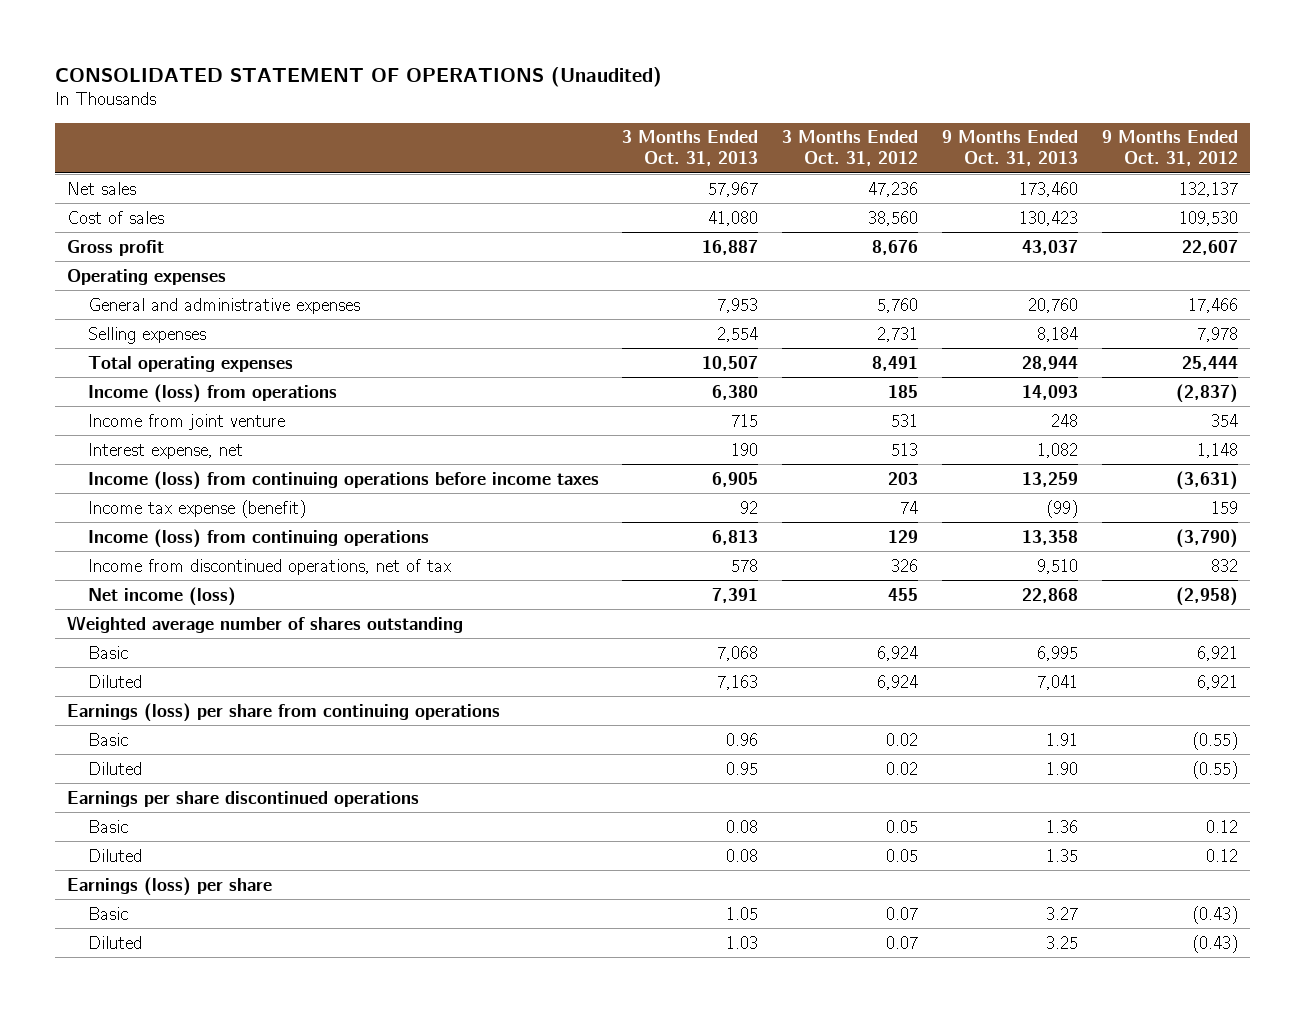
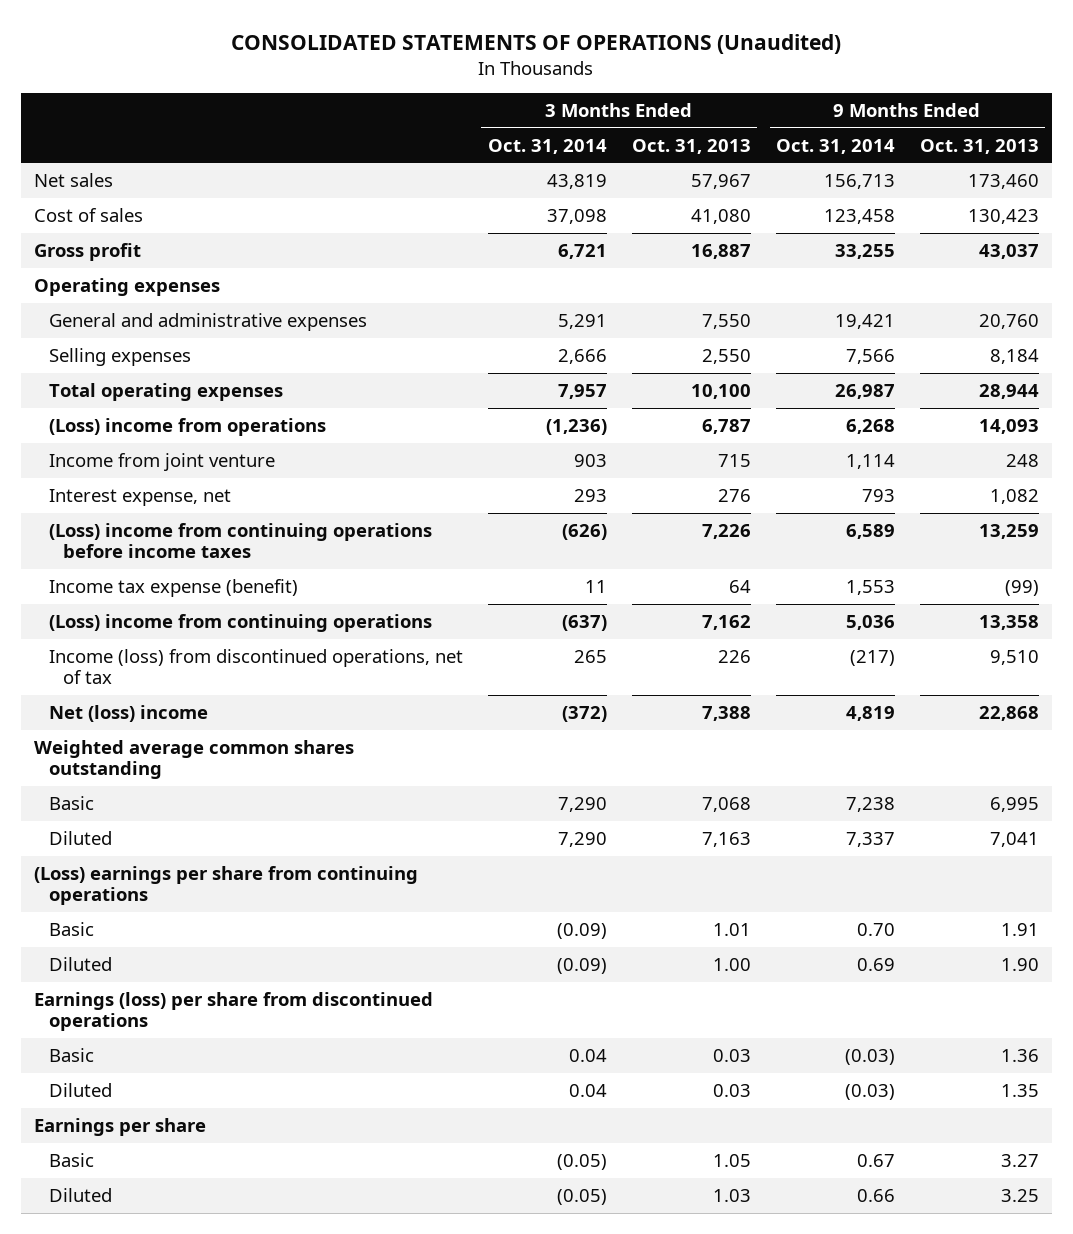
[54,66,662,87] CONSOLIDATED STATEMENT OF OPERATIONS (Unaudited) -> [231,33,842,54] CONSOLIDATED STATEMENTS OF OPERATIONS (Unaudited)
[782,130,919,167] 3 Months Ended Oct. 31, 2012 -> none
[1102,130,1239,167] 9 Months Ended Oct. 31, 2012 -> none
none -> [487,138,607,154] Oct. 31, 2014
none -> [775,138,895,154] Oct. 31, 2014
[717,297,759,313] 7,953 -> [701,313,751,329] 7,550
[717,326,759,342] 2,554 -> [701,348,751,364] 2,550
[702,355,759,371] 10,507 -> [690,383,751,399] 10,100
[87,383,337,403] Income (loss) from operations -> [48,417,326,436] (Loss) income from operations
[712,384,759,400] 6,380 -> [701,418,751,434] 6,787
[731,442,759,456] 190 -> [717,488,751,502] 276
[87,470,599,490] Income (loss) from continuing operations before income taxes -> [48,522,432,559] (Loss) income from continuing operations before income taxes
[712,471,759,487] 6,905 -> [701,523,751,539] 7,226
[740,500,759,514] 92 -> [728,579,751,593] 64
[87,528,429,548] Income (loss) from continuing operations -> [48,613,432,632] (Loss) income from continuing operations
[712,529,759,545] 6,813 -> [701,614,751,630] 7,162
[87,558,451,575] Income from discontinued operations, net of tax -> [48,648,463,685] Income (loss) from discontinued operations, net of tax
[731,558,759,572] 578 -> [717,649,751,663] 226
[87,586,236,606] Net income (loss) -> [48,704,208,722] Net (loss) income
[712,587,759,603] 7,391 -> [701,705,751,721] 7,388
[66,614,463,633] Weighted average number of shares outstanding -> [33,739,354,780] Weighted average common shares outstanding
[66,702,500,722] Earnings (loss) per share from continuing operations -> [33,865,418,906] (Loss) earnings per share from continuing operations
[726,732,759,746] 0.96 -> [712,922,751,936] 1.01
[726,761,759,775] 0.95 -> [712,957,751,971] 1.00
[66,790,419,807] Earnings per share discontinued operations -> [33,991,433,1032] Earnings (loss) per share from discontinued operations
[726,819,759,833] 0.08 -> [712,1048,751,1062] 0.03
[726,848,759,862] 0.08 -> [712,1083,751,1097] 0.03
[66,876,272,896] Earnings (loss) per share -> [33,1117,206,1136] Earnings per share

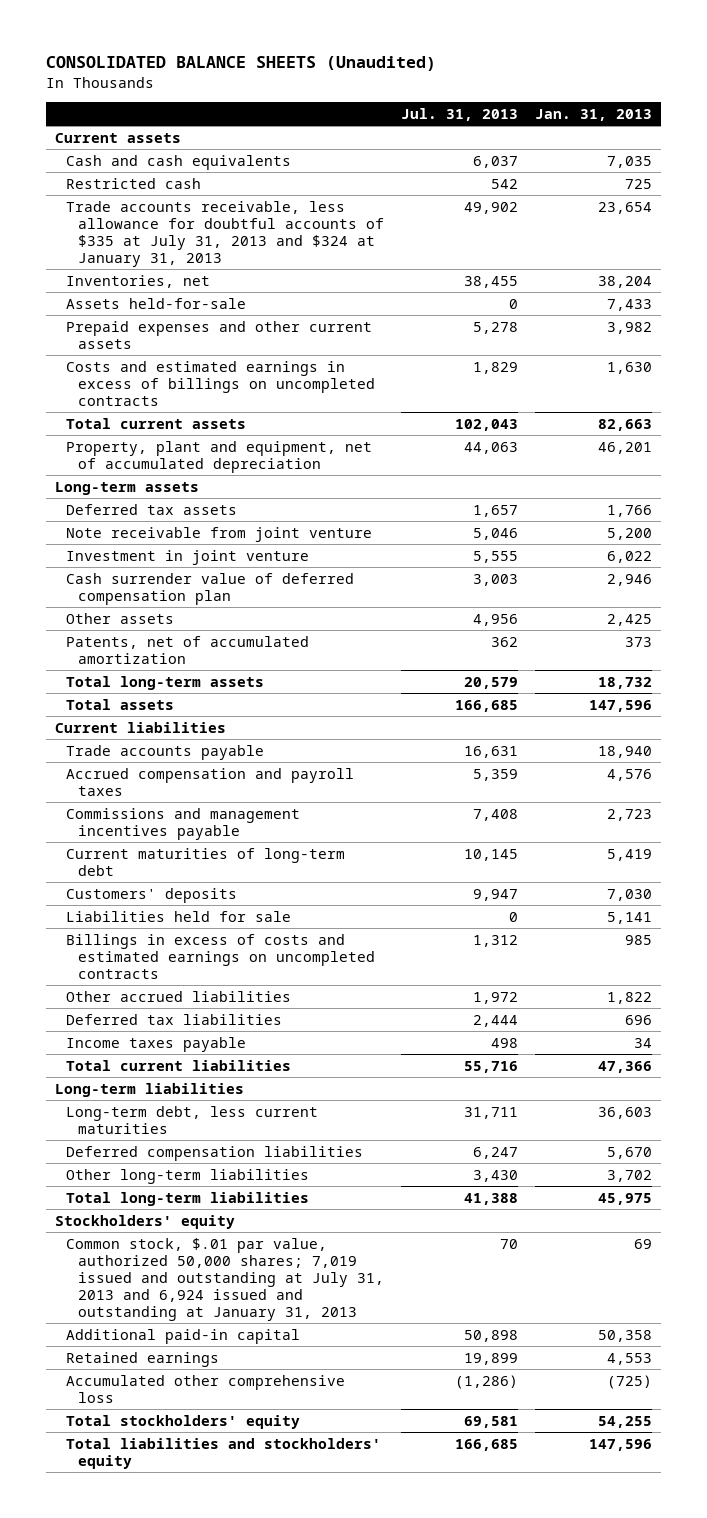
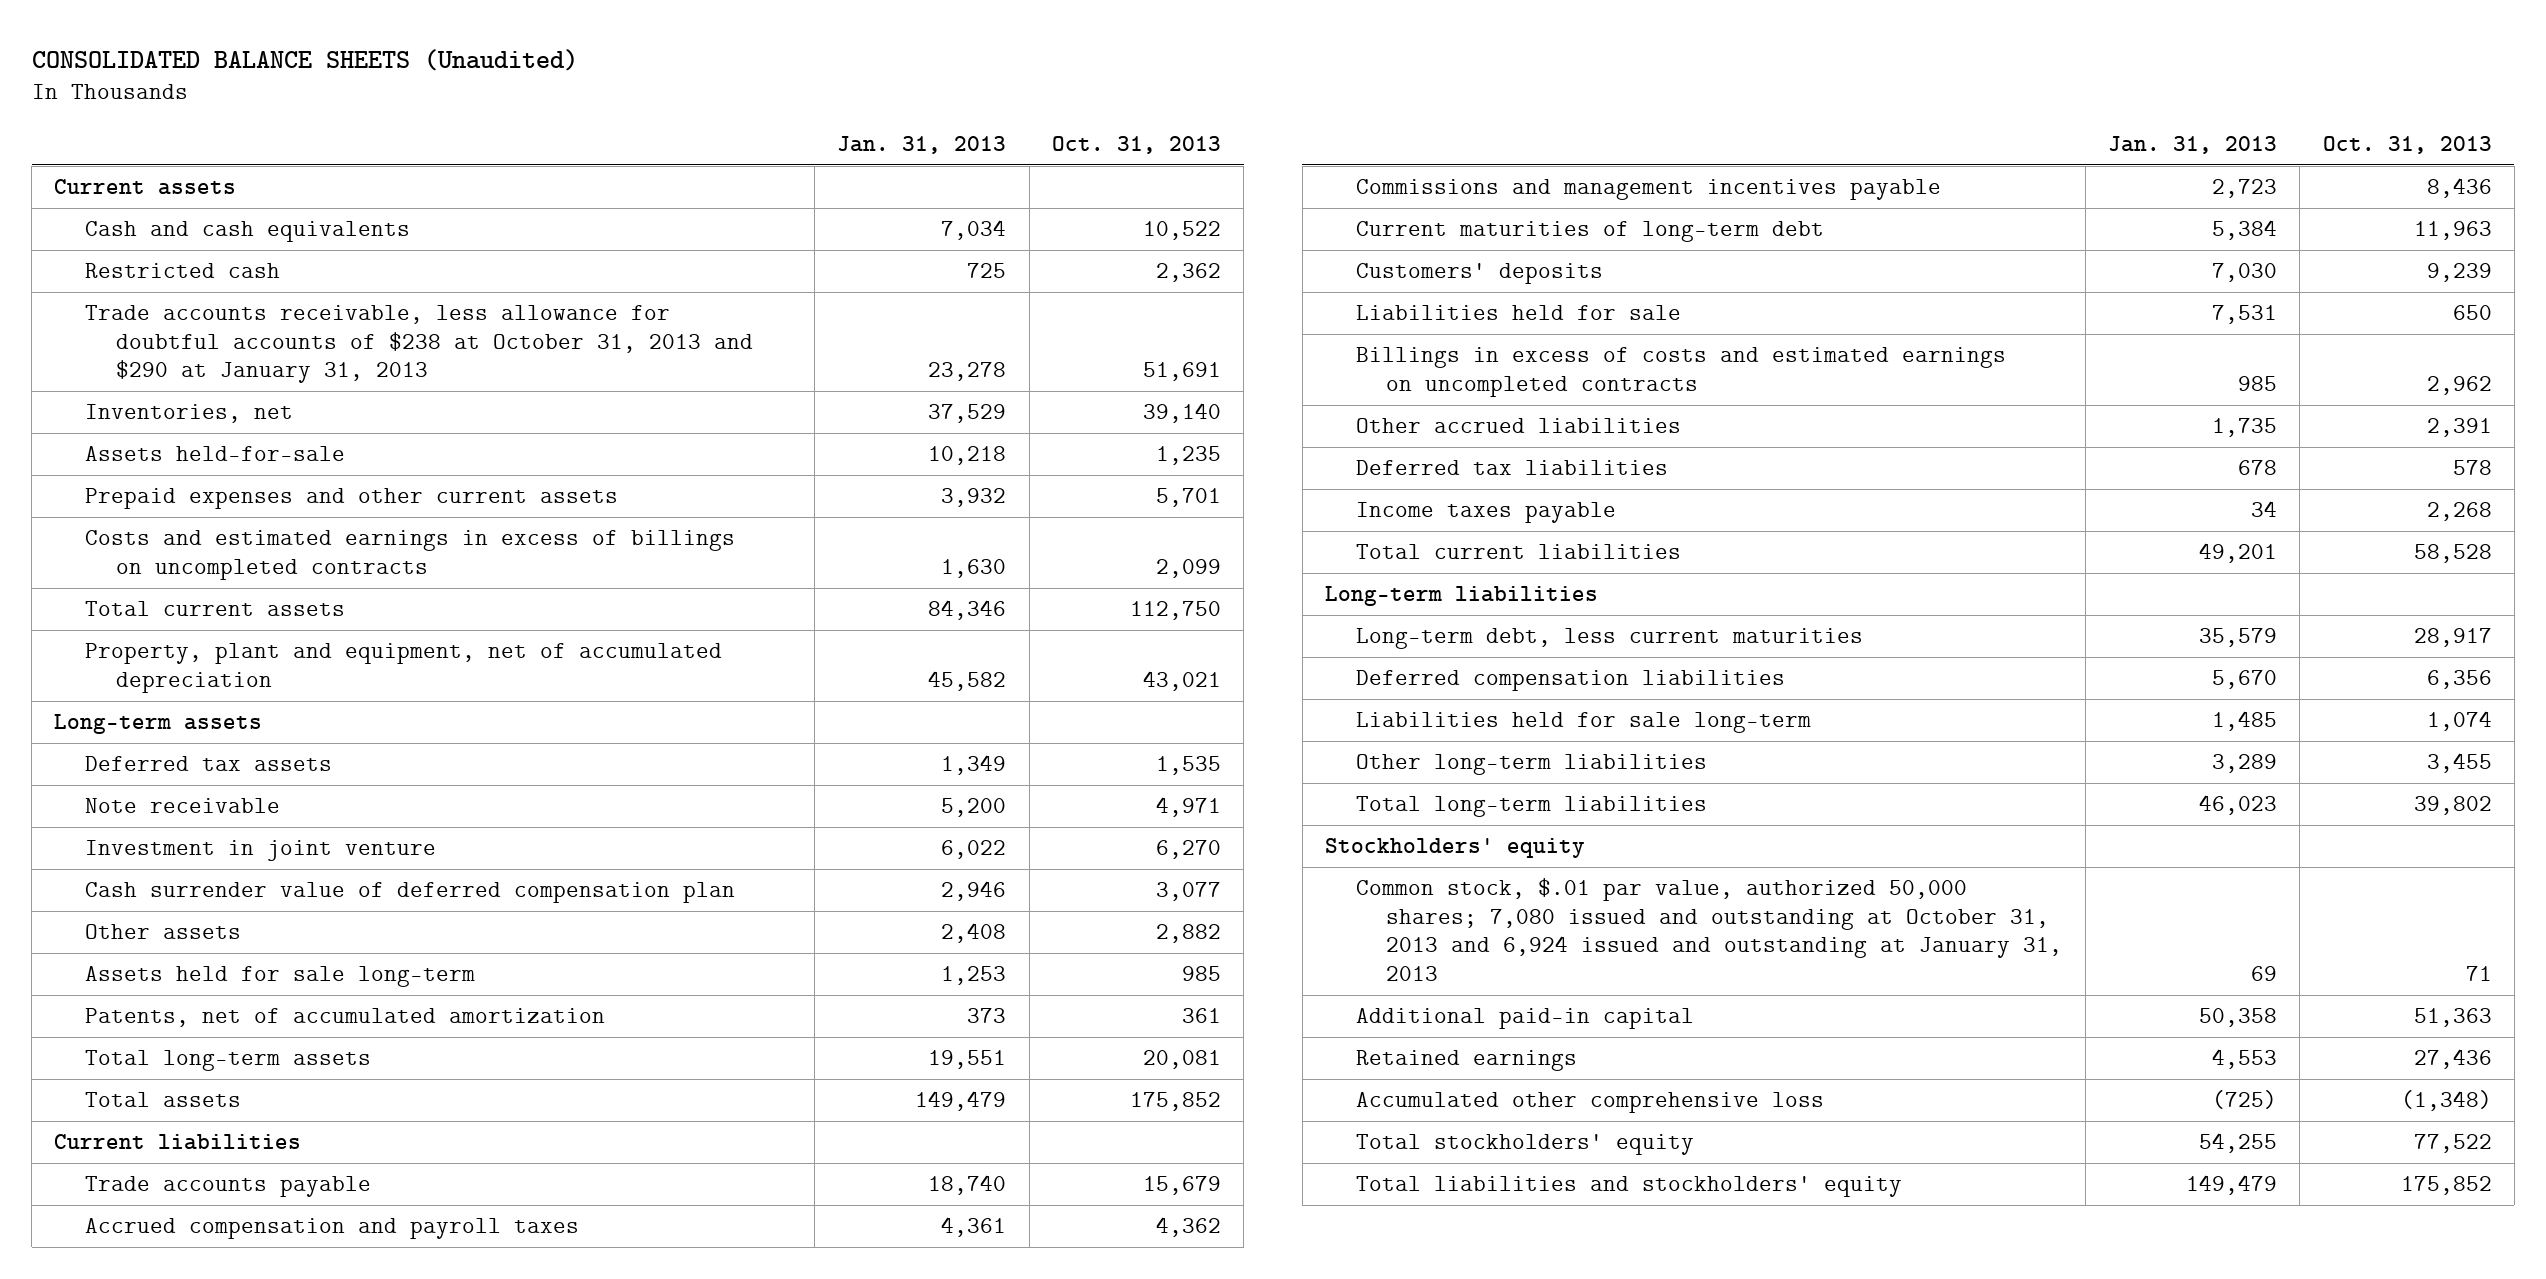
[400,107,518,121] Jul. 31, 2013 -> none
none -> [1051,136,1221,155] Oct. 31, 2013
[606,155,652,168] 7,035 -> [941,220,1007,241] 7,034
[66,200,384,267] Trade accounts receivable, less allowance for doubtful accounts of $335 at July 31, 2013 and $324 at January 31, 2013 -> [85,305,753,384] Trade accounts receivable, less allowance for doubtful accounts of $238 at October 31, 2013 and $290 at January 31, 2013
[597,201,652,214] 23,654 -> [928,362,1007,382] 23,278
[597,275,652,288] 38,204 -> [928,404,1007,424] 37,529
[606,298,652,311] 7,433 -> [928,446,1007,466] 10,218
[606,321,652,334] 3,982 -> [941,488,1007,508] 3,932
[597,418,652,431] 82,663 -> [928,600,1007,621] 84,346
[597,441,652,454] 46,201 -> [928,670,1007,691] 45,582
[606,504,652,517] 1,766 -> [941,755,1007,776] 1,349
[66,526,373,542] Note receivable from joint venture -> [85,798,281,814] Note receivable
[606,613,652,626] 2,425 -> [941,923,1007,944] 2,408
none -> [85,966,476,988] Assets held for sale long-term
[597,676,652,689] 18,732 -> [928,1050,1007,1070] 19,551
[588,699,652,712] 147,596 -> [915,1091,1007,1112] 149,479
[597,745,652,758] 18,940 -> [928,1175,1007,1196] 18,740
[606,768,652,781] 4,576 -> [941,1217,1007,1238] 4,361
[606,848,652,861] 5,419 -> [2211,220,2277,241] 5,384
[606,911,652,924] 5,141 -> [2211,305,2277,325] 7,531
[606,991,652,1004] 1,822 -> [2211,418,2277,438] 1,735
[624,1014,652,1025] 696 -> [2237,460,2277,476] 678
[597,1060,652,1073] 47,366 -> [2198,543,2277,564] 49,201
[597,1106,652,1119] 36,603 -> [2198,628,2277,648] 35,579
none -> [1355,712,1811,734] Liabilities held for sale long-term
[606,1169,652,1182] 3,702 -> [2211,754,2277,774] 3,289
[597,1192,652,1205] 45,975 -> [2198,795,2277,816] 46,023
[66,1237,384,1321] Common stock, $.01 par value, authorized 50,000 shares; 7,019 issued and outstanding at July 31, 2013 and 6,924 issued and outstanding at January 31, 2013 -> [1355,878,2063,981] Common stock, $.01 par value, authorized 50,000 shares; 7,080 issued and outstanding at October 31, 2013 and 6,924 issued and outstanding at January 31, 2013
[588,1438,652,1451] 147,596 -> [2185,1175,2277,1196] 149,479

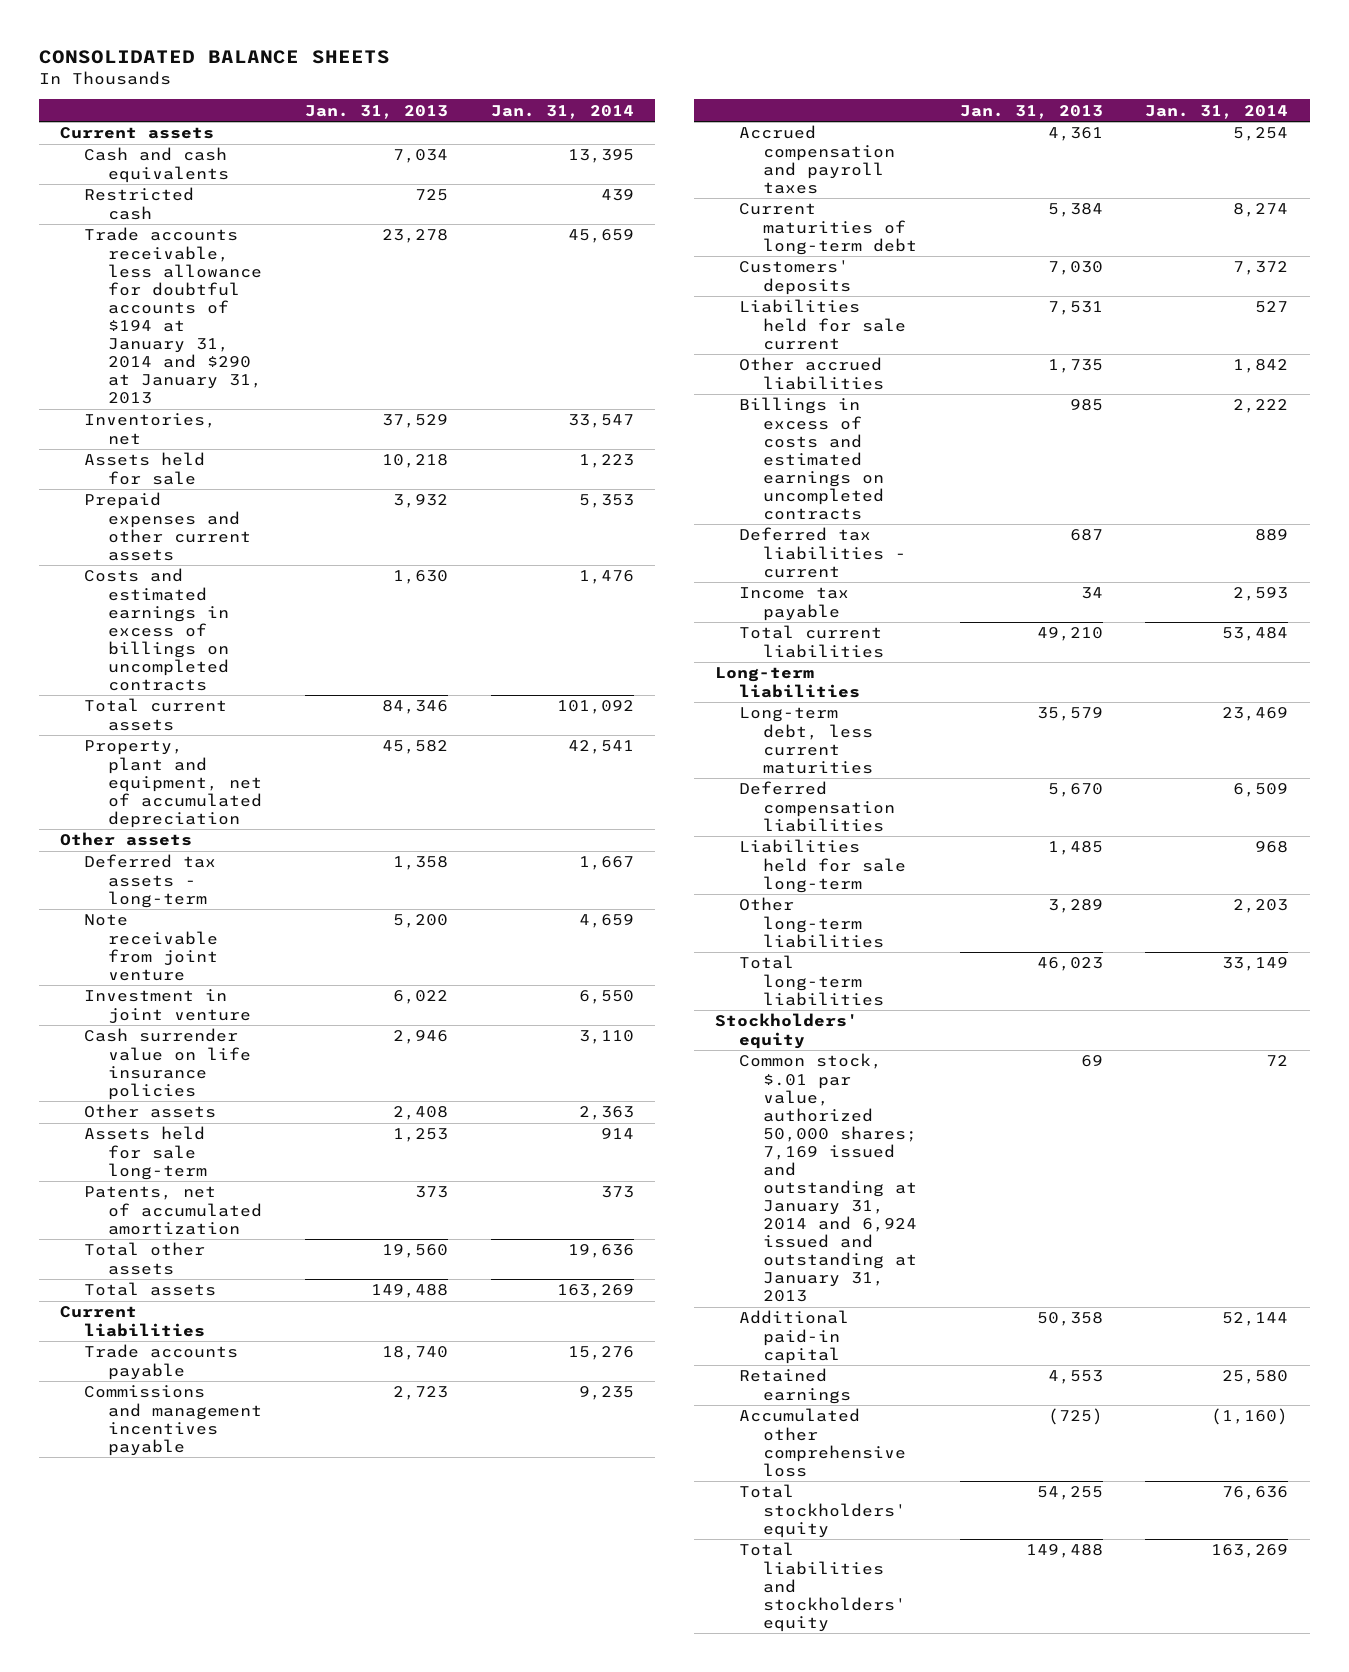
[31,48,578,71] CONSOLIDATED BALANCE SHEETS (Unaudited) -> [38,49,390,64] CONSOLIDATED BALANCE SHEETS
[1051,136,1221,155] Oct. 31, 2013 -> none
none -> [490,104,634,119] Jan. 31, 2014
[85,305,753,384] Trade accounts receivable, less allowance for doubtful accounts of $238 at October 31, 2013 and $290 at January 31, 2013 -> [84,227,263,405] Trade accounts receivable, less allowance for doubtful accounts of $194 at January 31, 2014 and $290 at January 31, 2013
[85,446,346,462] Assets held-for-sale -> [84,452,206,485] Assets held for sale
[85,798,281,814] Note receivable -> none
[54,714,263,735] Long-term assets -> [60,832,193,847] Other assets
[85,756,333,772] Deferred tax assets -> [84,854,217,908] Deferred tax assets - long-term
[941,755,1007,776] 1,349 -> [392,856,448,871] 1,358
none -> [84,914,219,981] Note receivable from joint venture
[85,882,736,904] Cash surrender value of deferred compensation plan -> [84,1028,252,1100] Cash surrender value on life insurance policies
[85,1050,372,1072] Total long-term assets -> [84,1242,206,1275] Total other assets
[928,1050,1007,1070] 19,551 -> [381,1244,448,1259] 19,560
[915,1091,1007,1112] 149,479 -> [370,1284,448,1299] 149,488
[85,1218,580,1240] Accrued compensation and payroll taxes -> [739,125,896,194] Accrued compensation and payroll taxes
[1355,305,1681,321] Liabilities held for sale -> [739,299,907,350] Liabilities held for sale current
[1355,347,2006,397] Billings in excess of costs and estimated earnings on uncompleted contracts -> [739,397,885,520] Billings in excess of costs and estimated earnings on uncompleted contracts
[1355,460,1668,476] Deferred tax liabilities -> [739,527,907,578] Deferred tax liabilities - current
[2237,460,2277,476] 678 -> [1069,529,1103,542] 687
[1355,502,1616,524] Income taxes payable -> [739,587,850,621] Income tax payable
[2198,543,2277,564] 49,201 -> [1036,627,1103,642] 49,210
[1355,878,2063,981] Common stock, $.01 par value, authorized 50,000 shares; 7,080 issued and outstanding at October 31, 2013 and 6,924 issued and outstanding at January 31, 2013 -> [739,1053,918,1303] Common stock, $.01 par value, authorized 50,000 shares; 7,169 issued and outstanding at January 31, 2014 and 6,924 issued and outstanding at January 31, 2013
[2185,1175,2277,1196] 149,479 -> [1025,1544,1103,1559] 149,488

